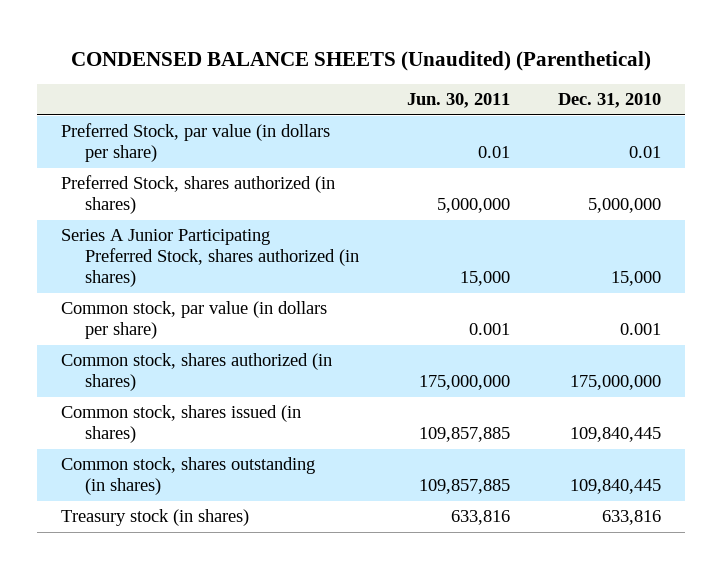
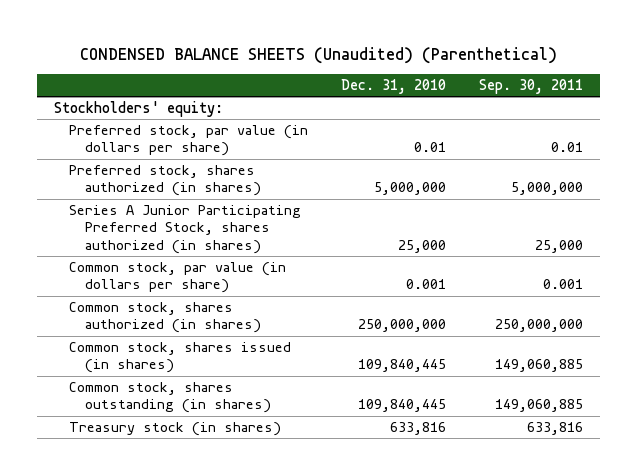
[406,93,510,109] Jun. 30, 2011 -> none
none -> [479,78,584,94] Sep. 30, 2011
none -> [53,101,223,118] Stockholders' equity:
[61,123,331,163] Preferred Stock, par value (in dollars per share) -> [69,125,309,157] Preferred stock, par value (in dollars per share)
[61,175,336,215] Preferred Stock, shares authorized (in shares) -> [69,165,261,197] Preferred stock, shares authorized (in shares)
[610,271,661,287] 15,000 -> [398,239,447,253] 25,000
[569,375,661,391] 175,000,000 -> [358,319,447,333] 250,000,000

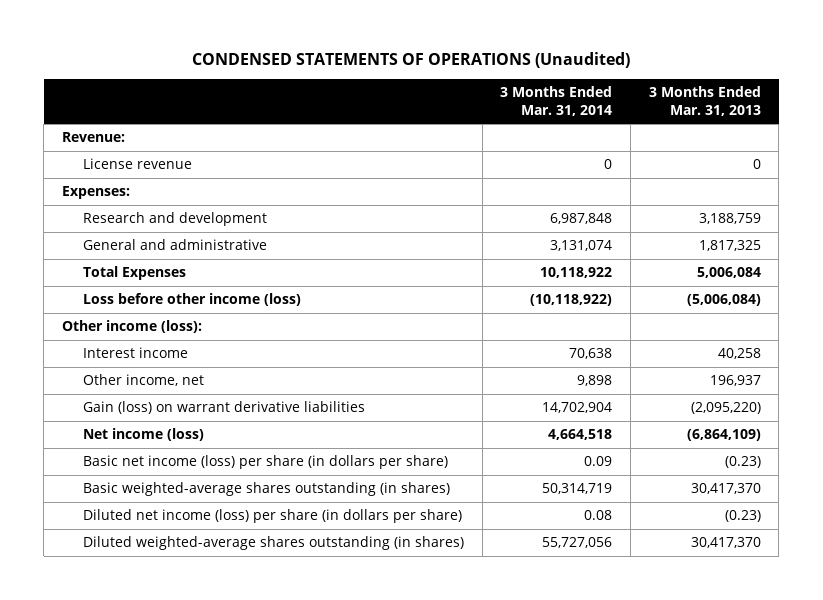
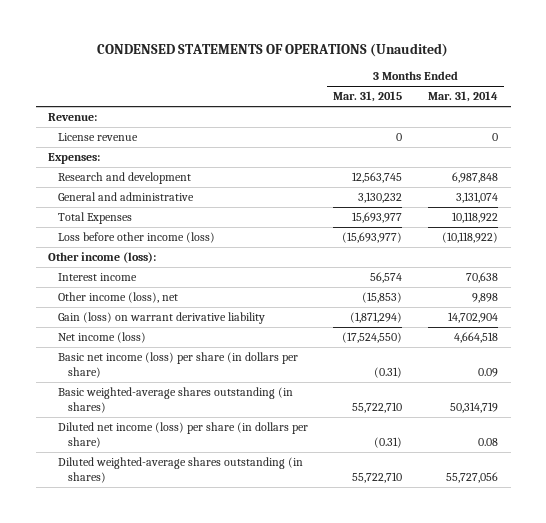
[648,86,761,116] 3 Months Ended Mar. 31, 2013 -> none
none -> [333,91,403,103] Mar. 31, 2015
[83,374,205,387] Other income, net -> [57,292,178,304] Other income (loss), net
[83,401,366,415] Gain (loss) on warrant derivative liabilities -> [57,312,265,325] Gain (loss) on warrant derivative liability

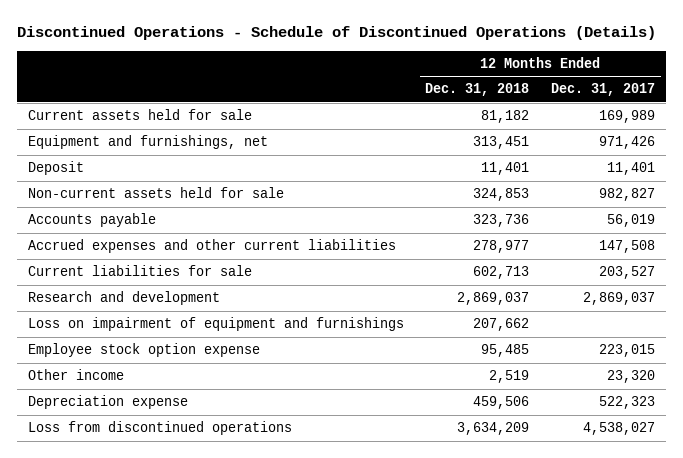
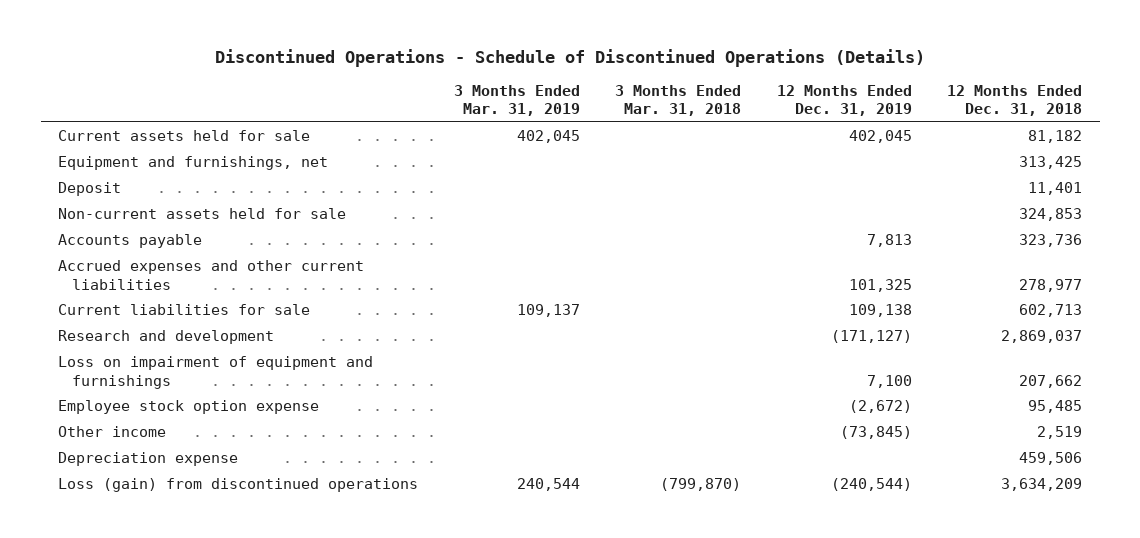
[551,83,656,97] Dec. 31, 2017 -> none
none -> [453,85,580,117] 3 Months Ended Mar. 31, 2019
none -> [615,85,742,117] 3 Months Ended Mar. 31, 2018
none -> [776,85,912,117] 12 Months Ended Dec. 31, 2019
[473,136,530,150] 313,451 -> [1019,156,1083,170] 313,425
[27,421,292,436] Loss from discontinued operations -> [58,478,419,493] Loss (gain) from discontinued operations

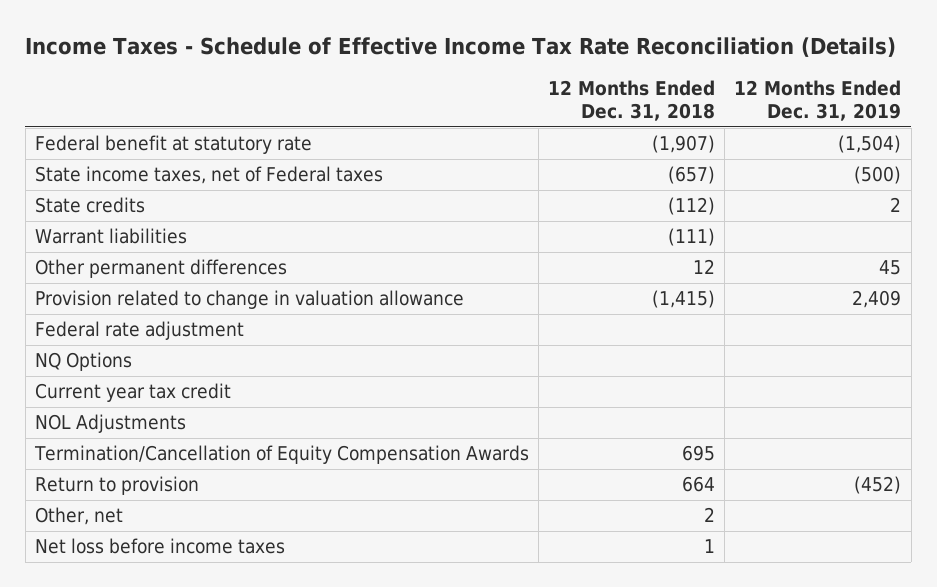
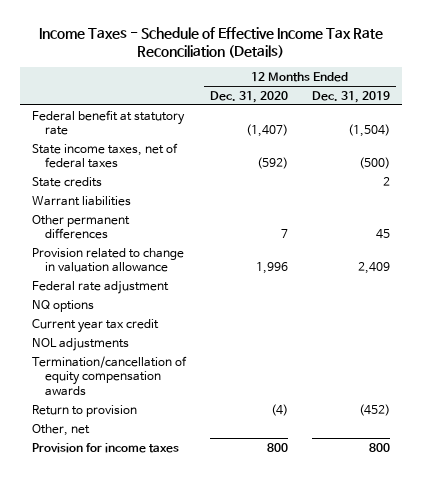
[548,80,716,121] 12 Months Ended Dec. 31, 2018 -> none
none -> [209,90,288,103] Dec. 31, 2020
[35,166,384,185] State income taxes, net of Federal taxes -> [31,142,178,169] State income taxes, net of federal taxes
[35,352,133,372] NQ Options -> [31,299,94,312] NQ options
[35,414,187,434] NOL Adjustments -> [31,337,129,351] NOL adjustments
[34,445,530,465] Termination/Cancellation of Equity Compensation Awards -> [31,355,187,396] Termination/cancellation of equity compensation awards
[35,538,286,555] Net loss before income taxes -> none
none -> [31,442,179,453] Provision for income taxes

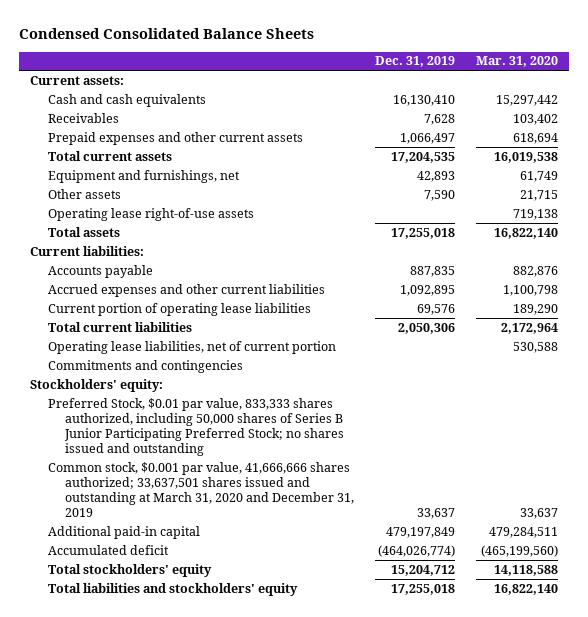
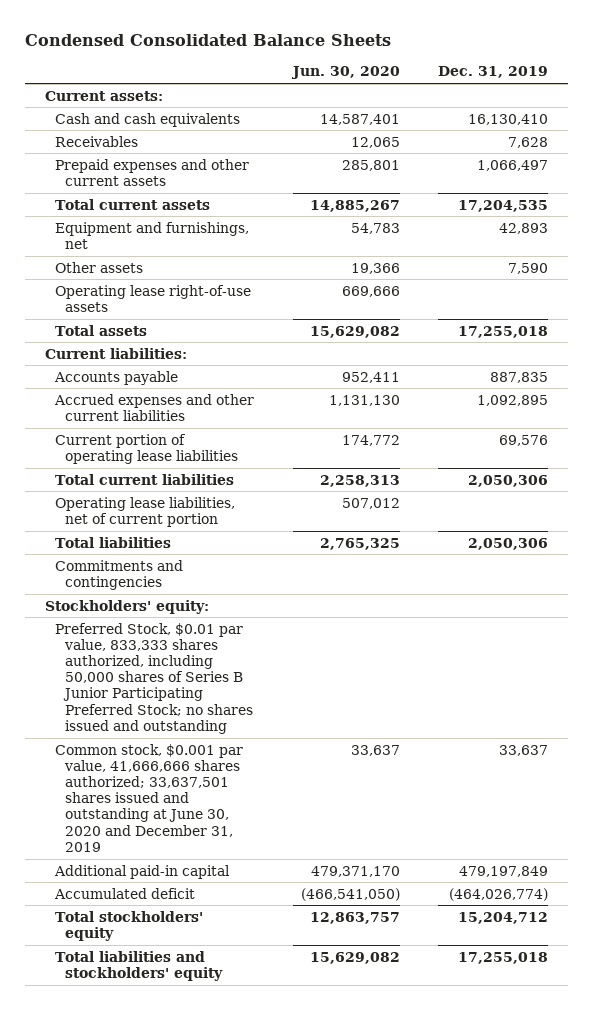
[476,56,559,68] Mar. 31, 2020 -> none
none -> [290,66,400,80] Jun. 30, 2020
none -> [54,536,171,548] Total liabilities
[47,461,355,518] Common stock, $0.001 par value, 41,666,666 shares authorized; 33,637,501 shares issued and outstanding at March 31, 2020 and December 31, 2019 -> [54,743,243,852] Common stock, $0.001 par value, 41,666,666 shares authorized; 33,637,501 shares issued and outstanding at June 30, 2020 and December 31, 2019

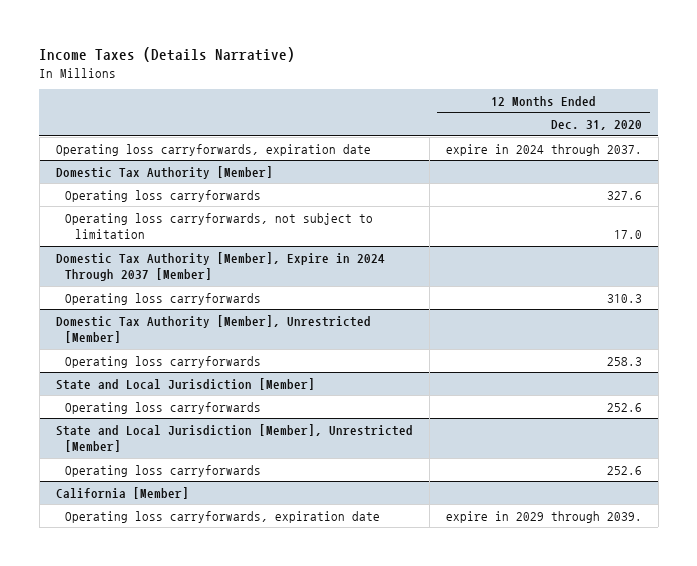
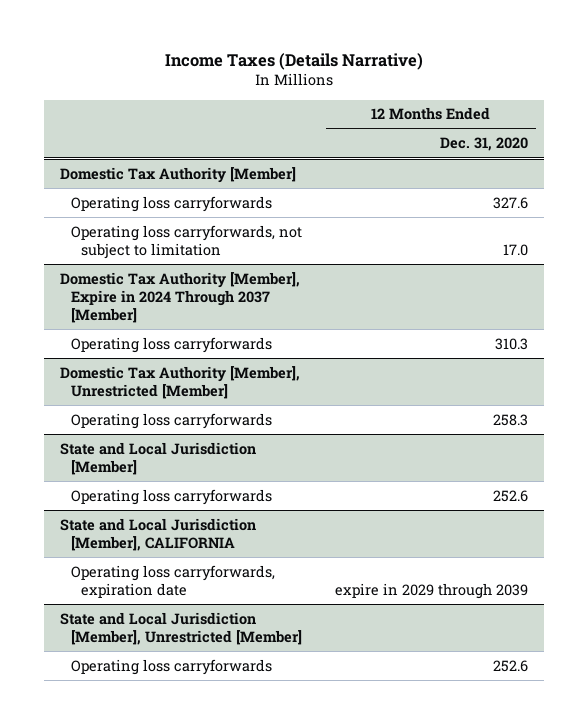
[55,143,371,156] Operating loss carryforwards, expiration date -> none
none -> [60,517,257,551] State and Local Jurisdiction [Member], CALIFORNIA
none -> [70,564,275,598] Operating loss carryforwards, expiration date
[55,486,189,499] California [Member] -> none
[65,510,381,523] Operating loss carryforwards, expiration date -> none

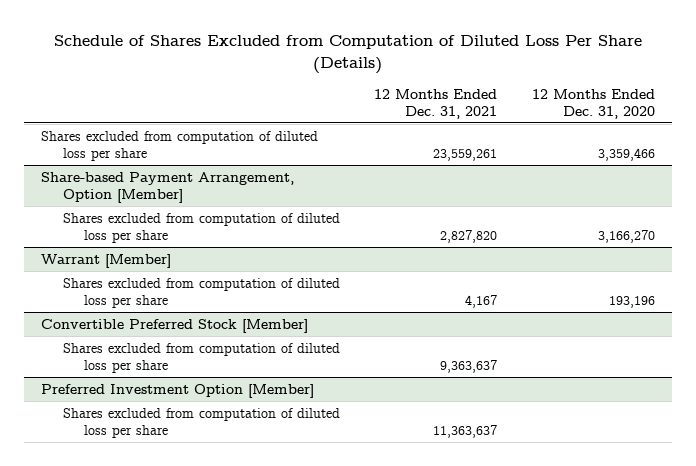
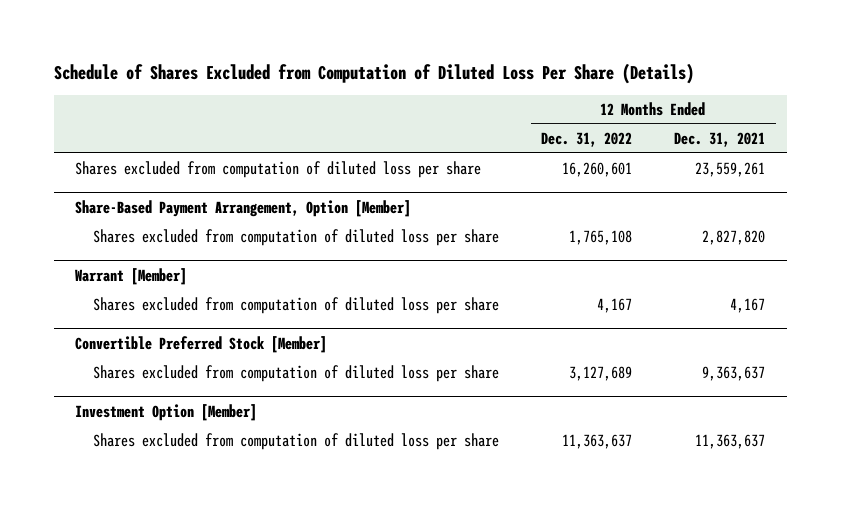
[531,88,655,119] 12 Months Ended Dec. 31, 2020 -> none
none -> [541,131,633,147] Dec. 31, 2022
[41,172,295,203] Share-based Payment Arrangement, Option [Member] -> [75,199,412,217] Share-Based Payment Arrangement, Option [Member]
[41,384,315,399] Preferred Investment Option [Member] -> [75,403,258,421] Investment Option [Member]

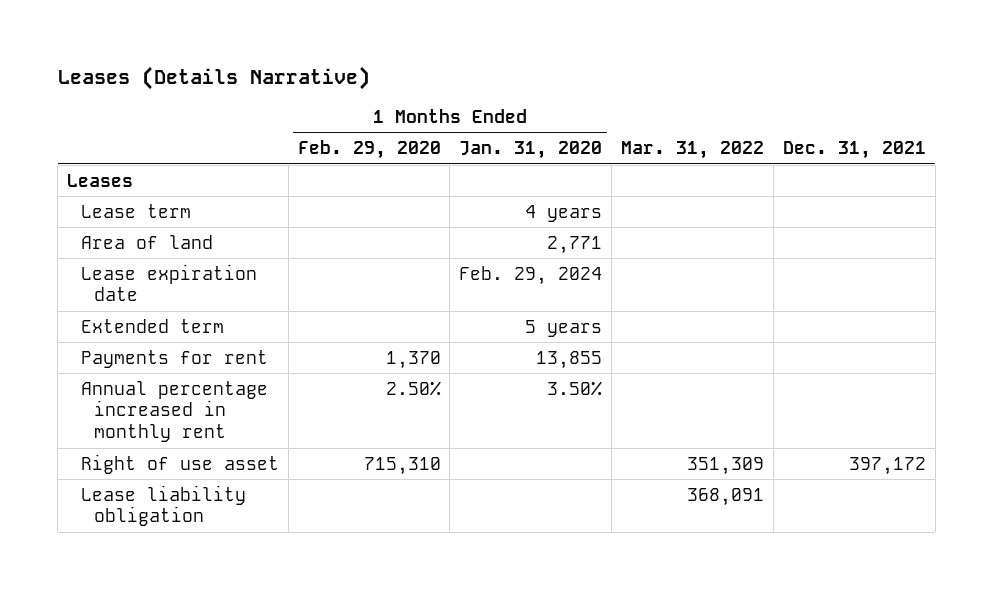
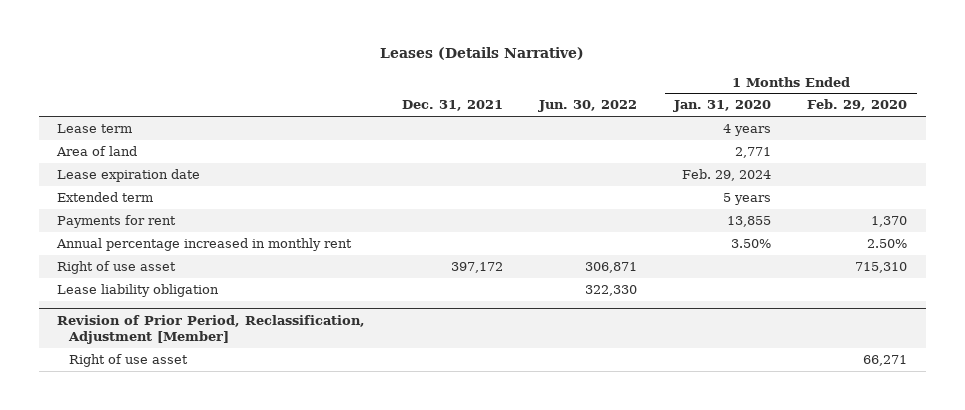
[621,141,765,160] Mar. 31, 2022 -> none
none -> [538,100,638,113] Jun. 30, 2022
[67,173,134,187] Leases -> none
none -> [57,314,366,344] Revision of Prior Period, Reclassification, Adjustment [Member]
none -> [68,353,188,367] Right of use asset

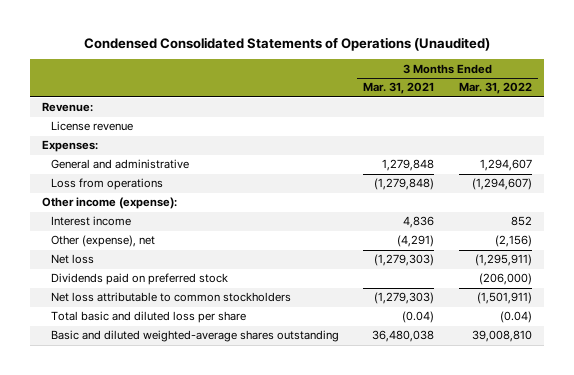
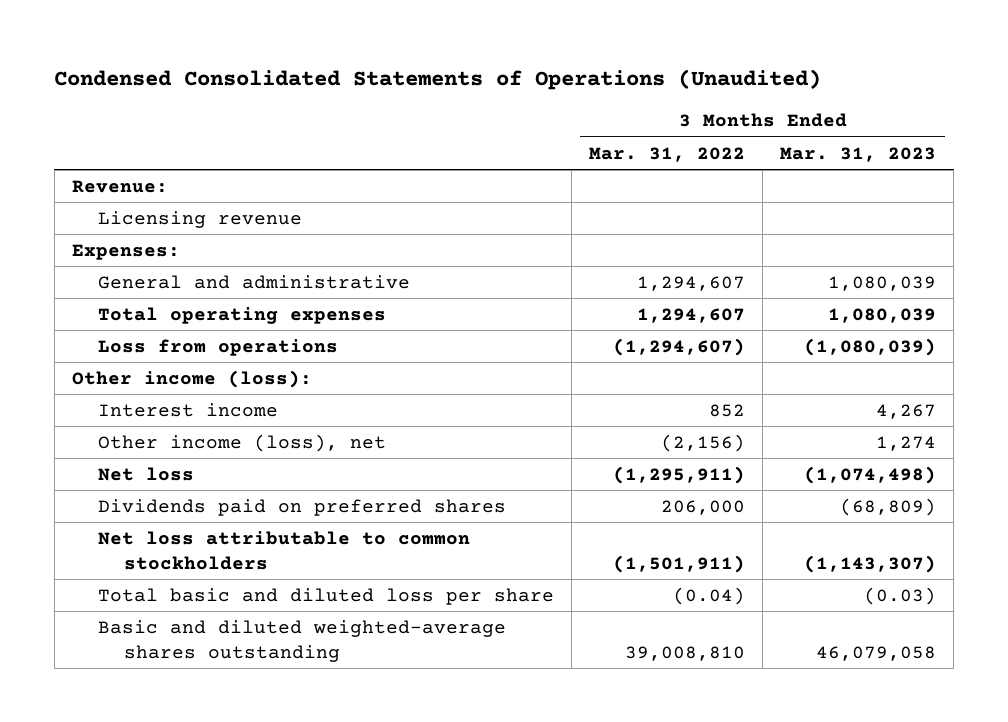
[363,82,435,95] Mar. 31, 2021 -> none
none -> [780,146,937,162] Mar. 31, 2023
[51,121,134,132] License revenue -> [98,210,303,228] Licensing revenue
none -> [98,306,387,324] Total operating expenses
[42,197,178,210] Other income (expense): -> [71,369,312,388] Other income (loss):
[51,235,156,248] Other (expense), net -> [98,433,387,452] Other income (loss), net
[51,273,229,286] Dividends paid on preferred stock -> [98,498,507,516] Dividends paid on preferred shares
[478,273,532,286] (206,000) -> [661,499,746,515] 206,000

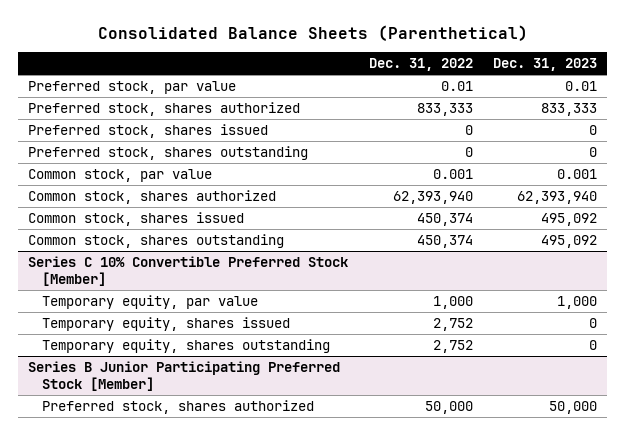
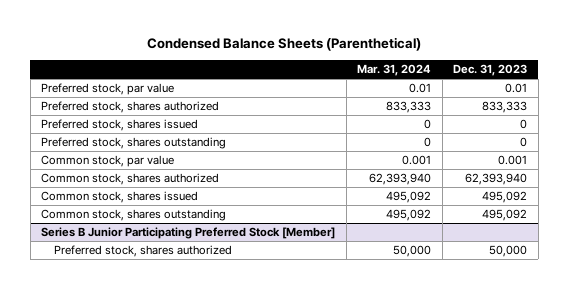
[97,24,528,41] Consolidated Balance Sheets (Parenthetical) -> [147,37,422,52] Condensed Balance Sheets (Parenthetical)
[368,57,473,71] Dec. 31, 2022 -> none
none -> [357,64,432,77] Mar. 31, 2024
[28,255,349,286] Series C 10% Convertible Preferred Stock [Member] -> none
[42,294,259,309] Temporary equity, par value -> none
[42,316,291,331] Temporary equity, shares issued -> none
[42,338,331,353] Temporary equity, shares outstanding -> none

